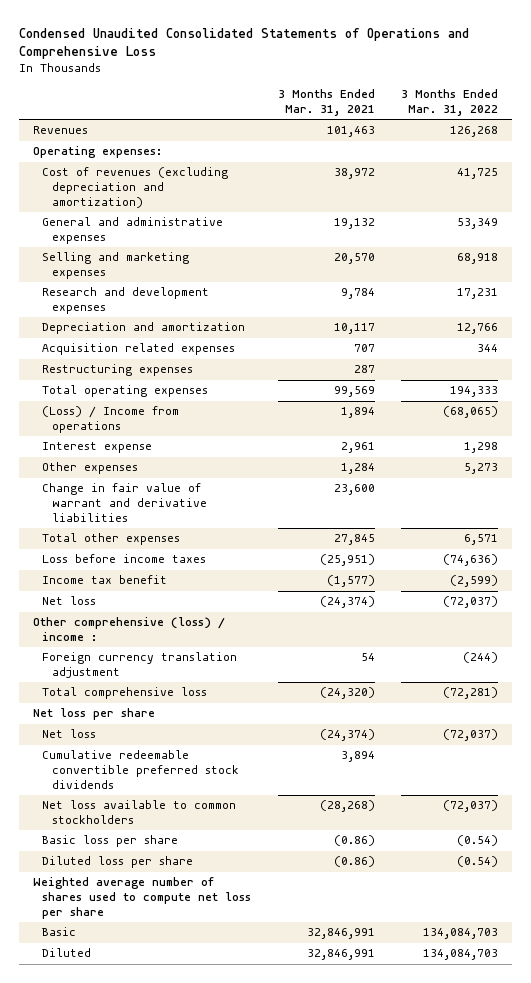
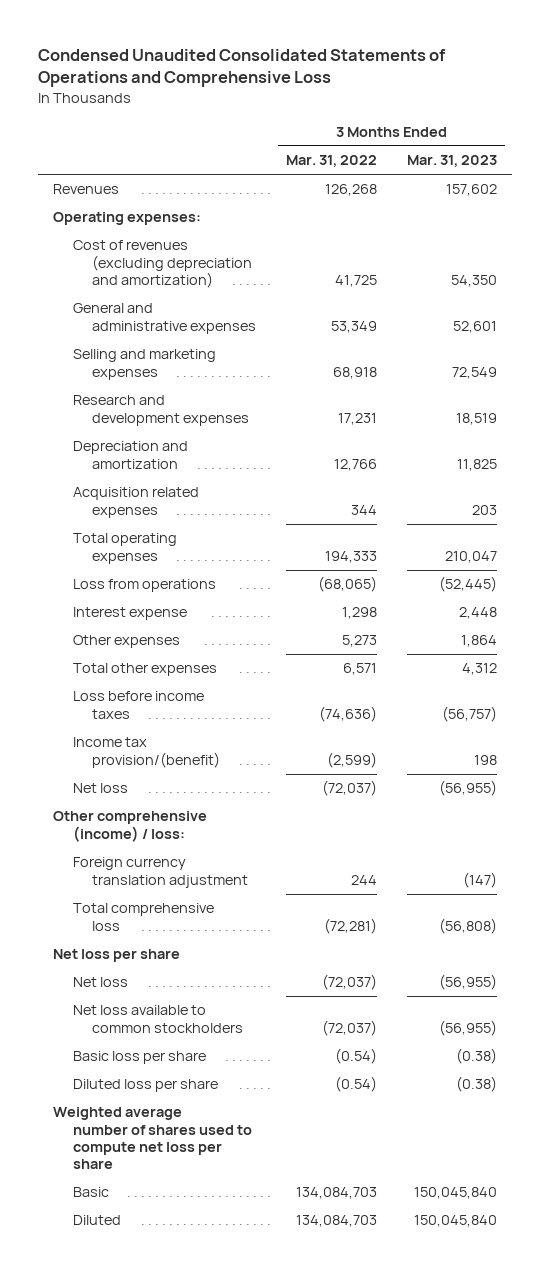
[277,89,375,117] 3 Months Ended Mar. 31, 2021 -> none
none -> [407,155,498,168] Mar. 31, 2023
[42,364,194,377] Restructuring expenses -> none
[42,406,180,434] (Loss) / Income from operations -> [72,579,216,593] Loss from operations
[42,483,208,522] Change in fair value of warrant and derivative liabilities -> none
[42,575,168,585] Income tax benefit -> [72,737,220,768] Income tax provision/(benefit)
[32,617,225,642] Other comprehensive (loss) / income : -> [53,811,208,842] Other comprehensive (income) / loss:
[463,652,499,664] (244) -> [351,874,378,885] 244
[42,750,240,789] Cumulative redeemable convertible preferred stock dividends -> none

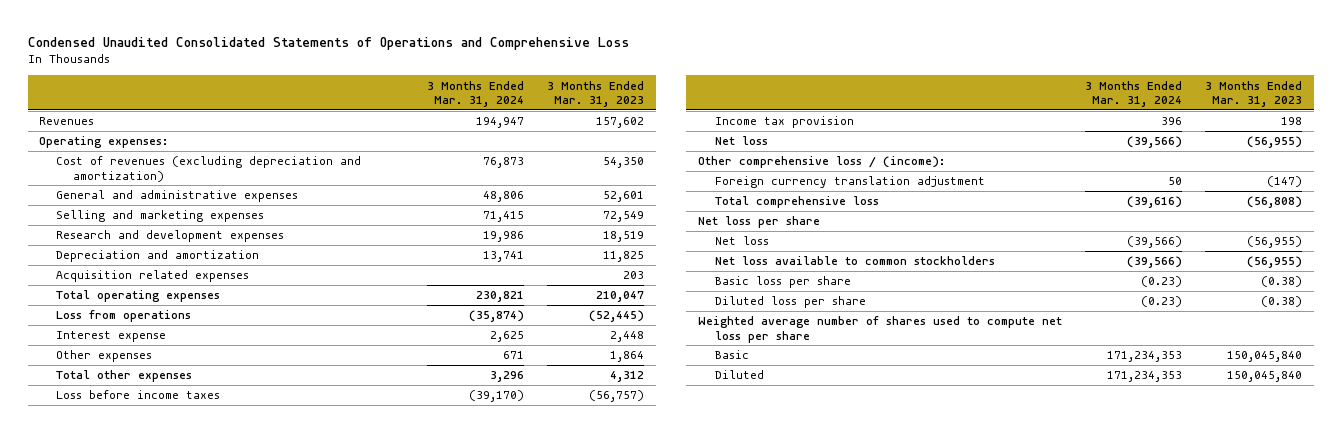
[286,155,378,168] Mar. 31, 2022 -> none
none -> [426,80,524,108] 3 Months Ended Mar. 31, 2024
[72,737,220,768] Income tax provision/(benefit) -> [714,116,854,129] Income tax provision
[53,811,208,842] Other comprehensive (income) / loss: -> [697,156,945,169] Other comprehensive loss / (income):

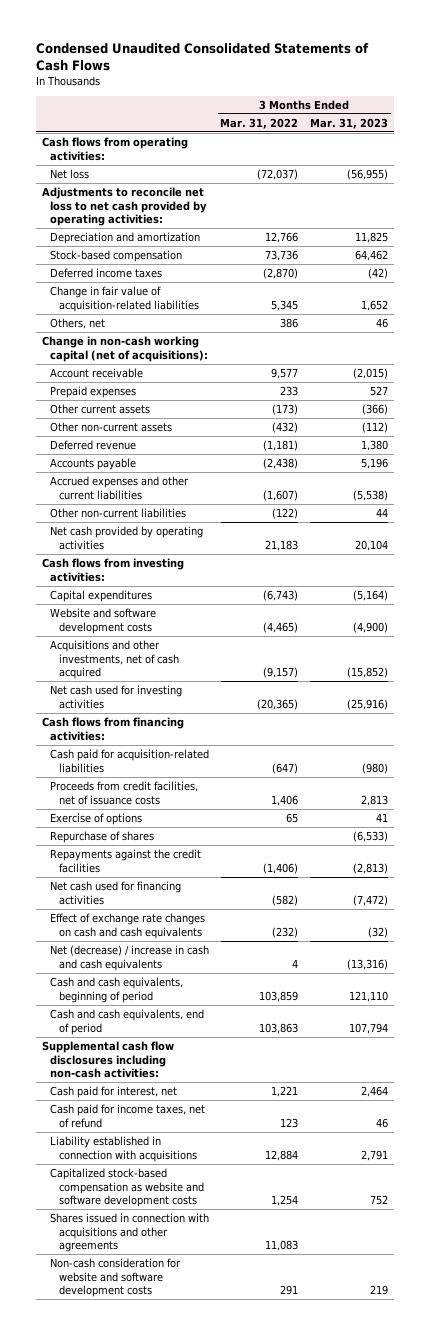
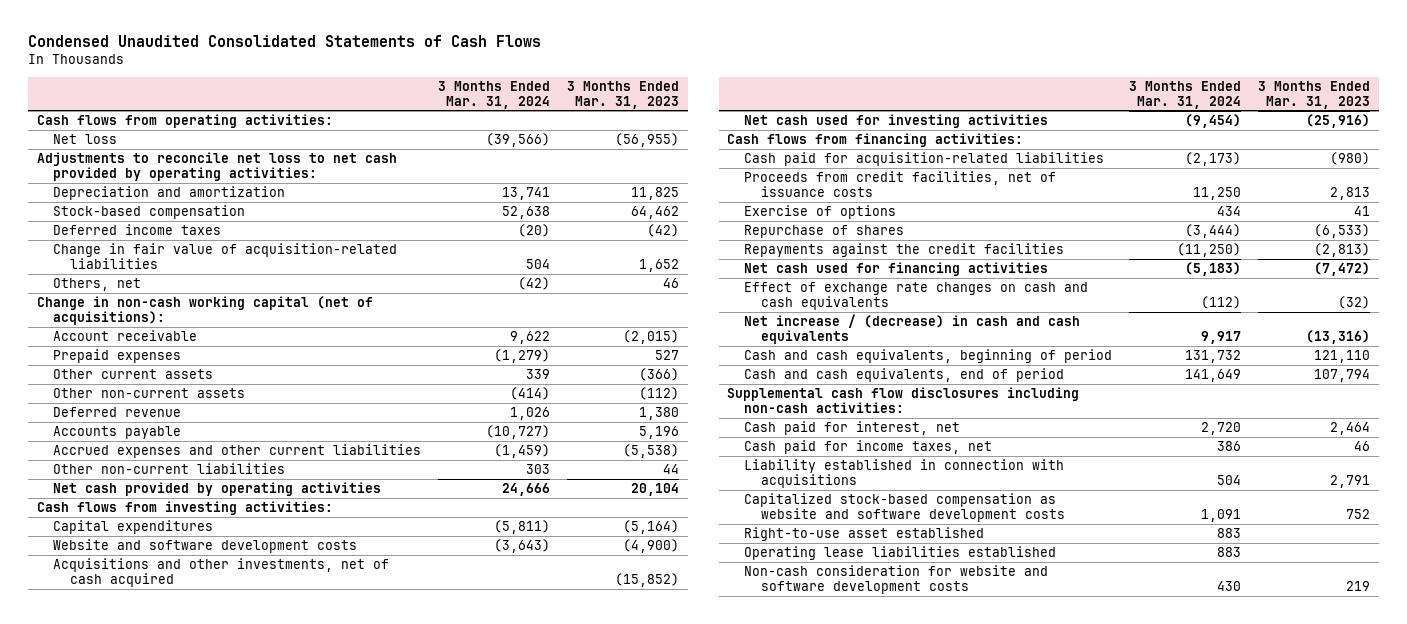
[220,117,299,129] Mar. 31, 2022 -> none
none -> [438,80,551,109] 3 Months Ended Mar. 31, 2024
[50,944,210,971] Net (decrease) / increase in cash and cash equivalents -> [744,313,1081,344] Net increase / (decrease) in cash and cash equivalents
[50,1103,206,1128] Cash paid for income taxes, net of refund -> [744,439,993,454] Cash paid for income taxes, net
[50,1212,210,1253] Shares issued in connection with acquisitions and other agreements -> none
none -> [744,526,985,541] Right-to-use asset established
none -> [744,545,1057,560] Operating lease liabilities established

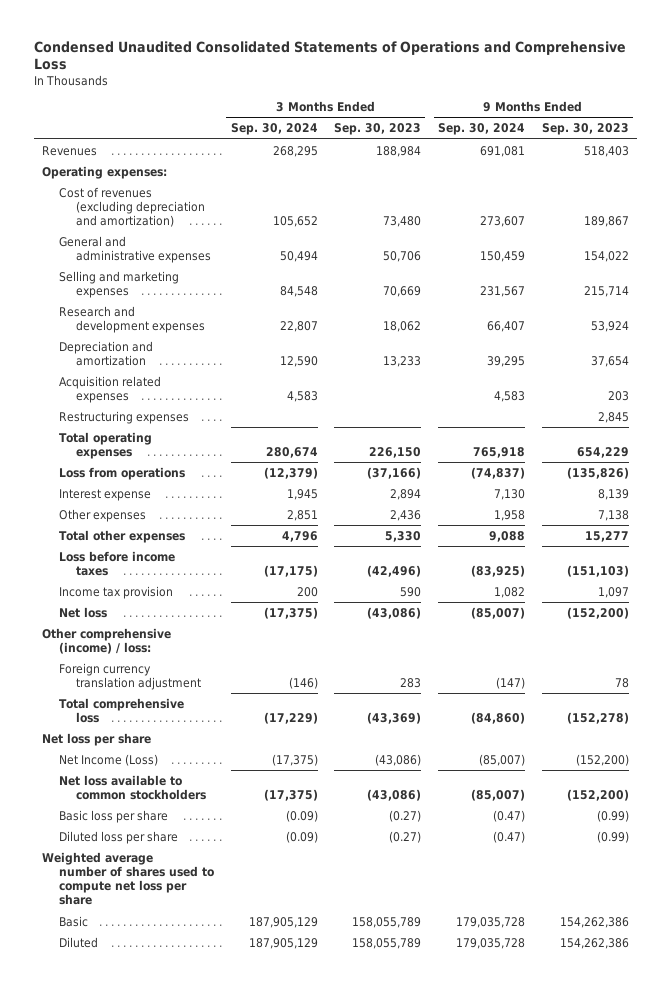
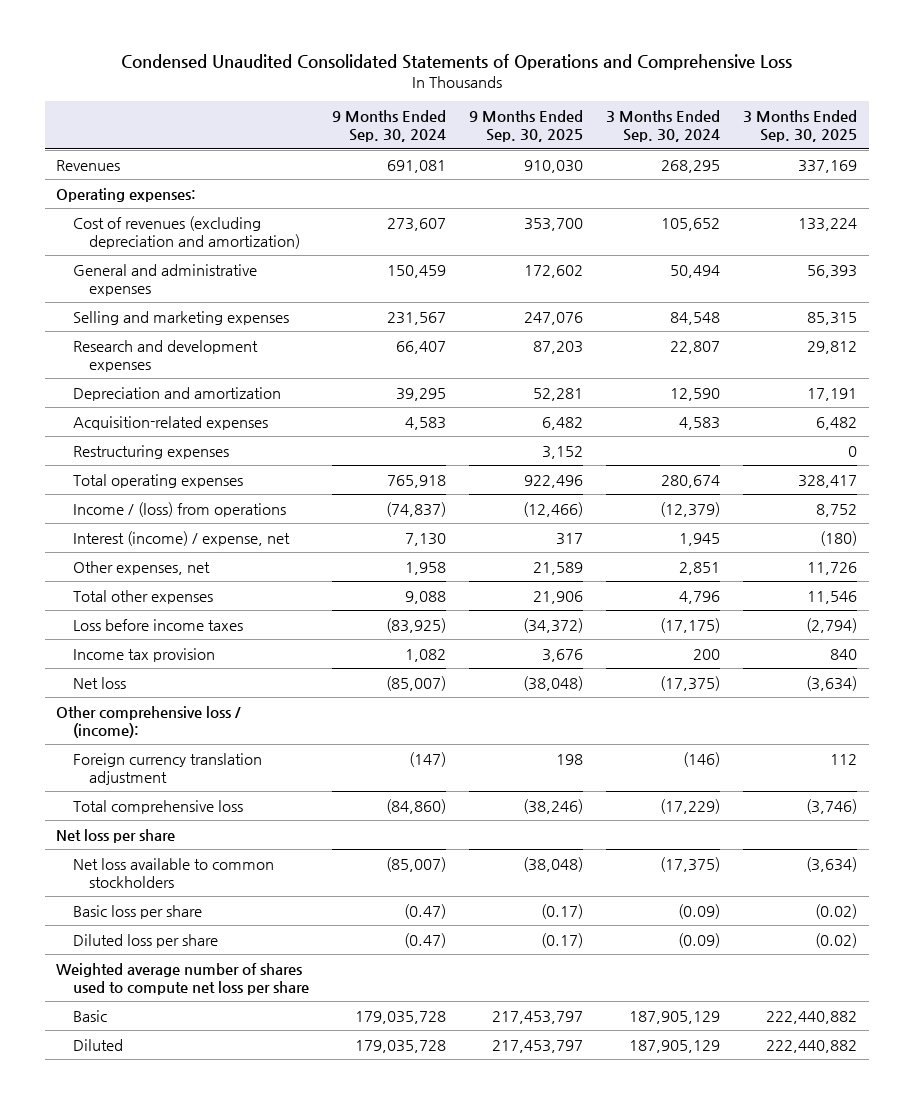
[334,123,422,136] Sep. 30, 2023 -> none
[541,123,629,136] Sep. 30, 2023 -> none
none -> [468,109,583,143] 9 Months Ended Sep. 30, 2025
none -> [743,109,858,143] 3 Months Ended Sep. 30, 2025
[58,375,161,403] Acquisition related expenses -> [72,415,268,430] Acquisition-related expenses
[58,466,185,480] Loss from operations -> [72,501,286,517] Income / (loss) from operations
[58,488,151,501] Interest expense -> [72,530,290,546] Interest (income) / expense, net
[58,508,146,522] Other expenses -> [72,560,210,575] Other expenses, net
[41,627,171,654] Other comprehensive (income) / loss: -> [56,705,242,738] Other comprehensive loss / (income):
[58,753,158,766] Net Income (Loss) -> none

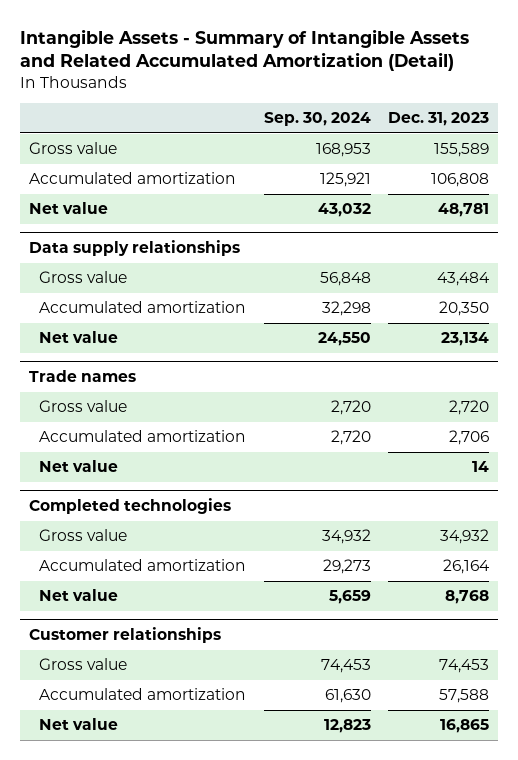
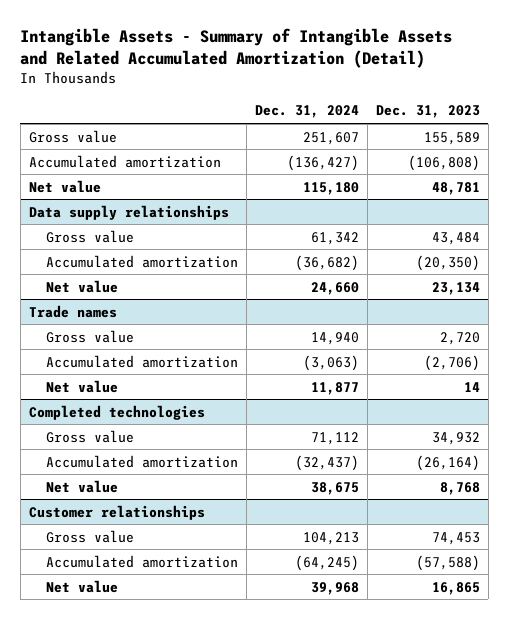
[263,112,371,127] Sep. 30, 2024 -> none
none -> [254,105,359,119] Dec. 31, 2024
[431,173,490,188] 106,808 -> [407,154,480,171] (106,808)
[439,301,490,317] 20,350 -> [415,254,480,271] (20,350)
[449,430,490,446] 2,706 -> [423,354,480,371] (2,706)
[443,559,491,575] 26,164 -> [415,454,480,471] (26,164)
[439,689,490,704] 57,588 -> [415,554,480,571] (57,588)

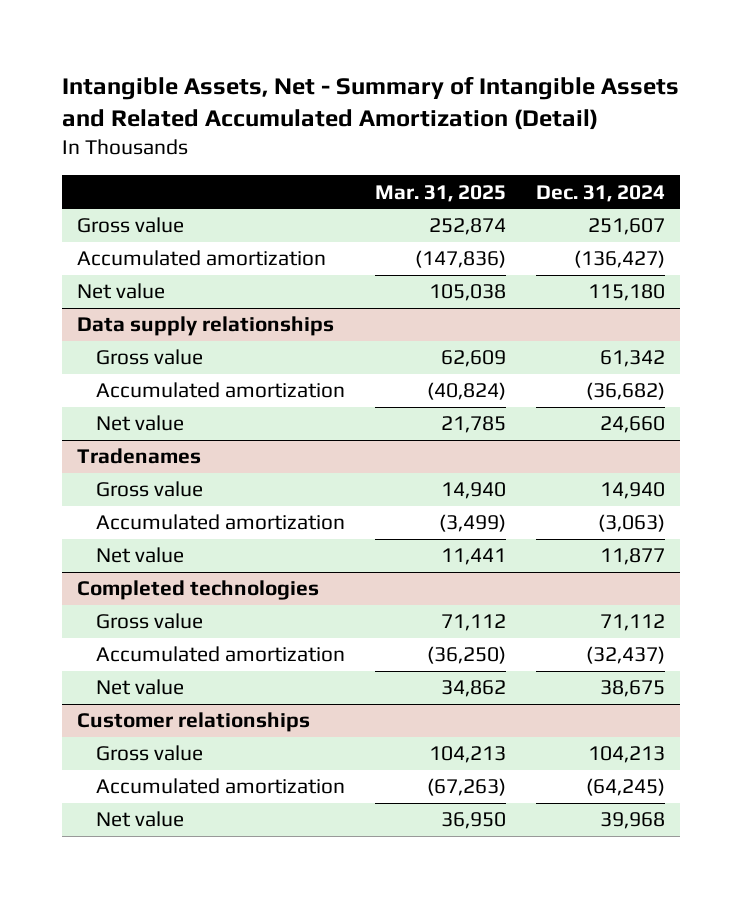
[20,28,453,69] Intangible Assets - Summary of Intangible Assets and Related Accumulated Amortization (Detail) -> [61,75,679,131] Intangible Assets, Net - Summary of Intangible Assets and Related Accumulated Amortization (Detail)
[375,105,480,119] Dec. 31, 2023 -> none
none -> [375,184,507,202] Mar. 31, 2025
[29,304,118,318] Trade names -> [76,448,201,465] Tradenames

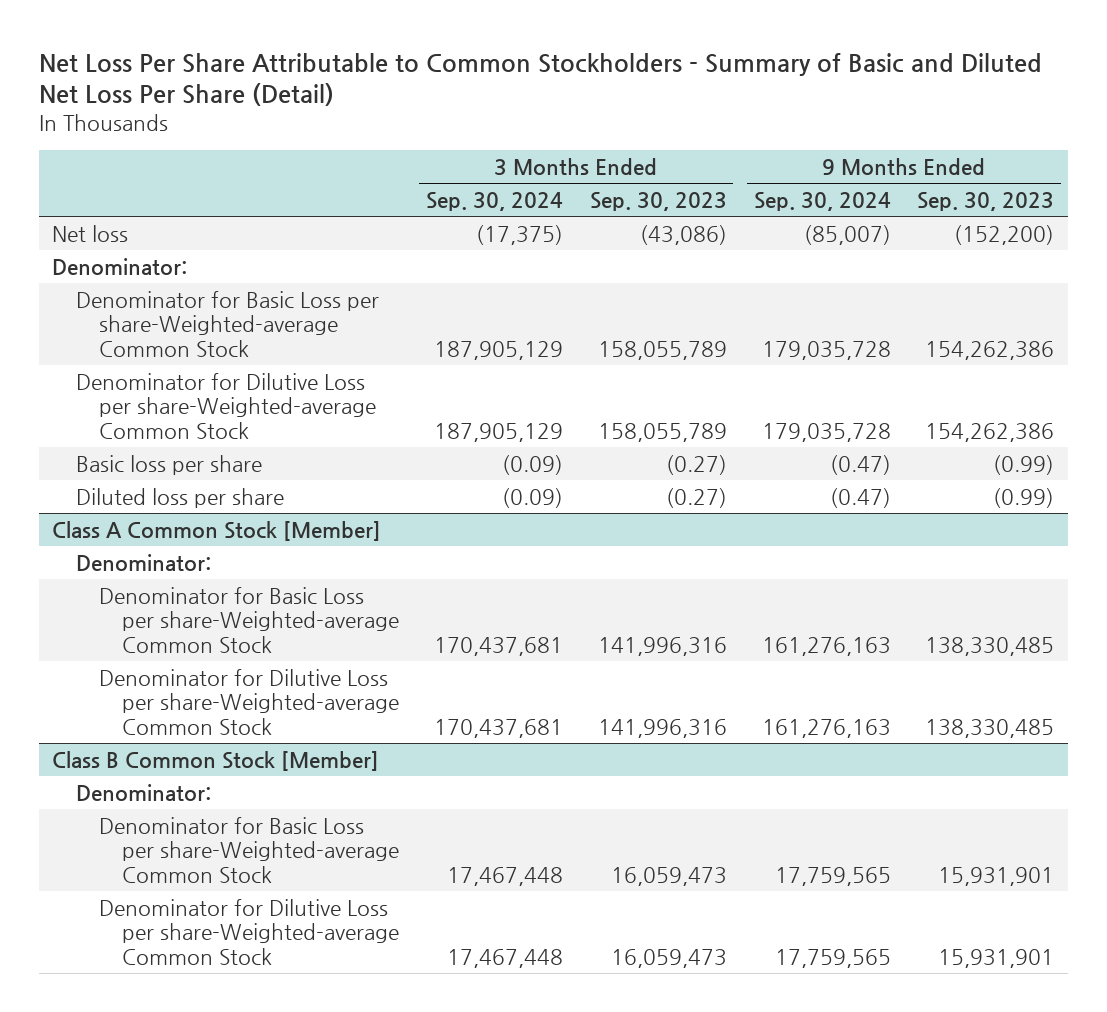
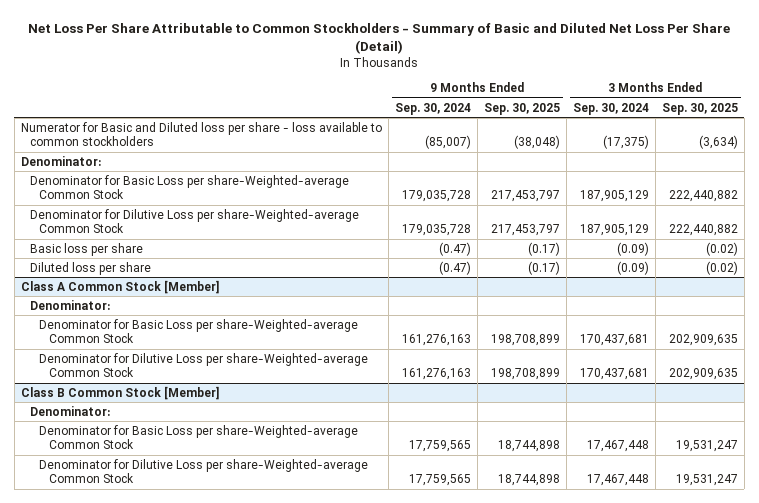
[589,191,727,211] Sep. 30, 2023 -> none
[917,191,1055,211] Sep. 30, 2023 -> none
none -> [483,102,560,115] Sep. 30, 2025
none -> [661,102,738,115] Sep. 30, 2025
[52,224,129,242] Net loss -> [20,121,382,147] Numerator for Basic and Diluted loss per share - loss available to common stockholders

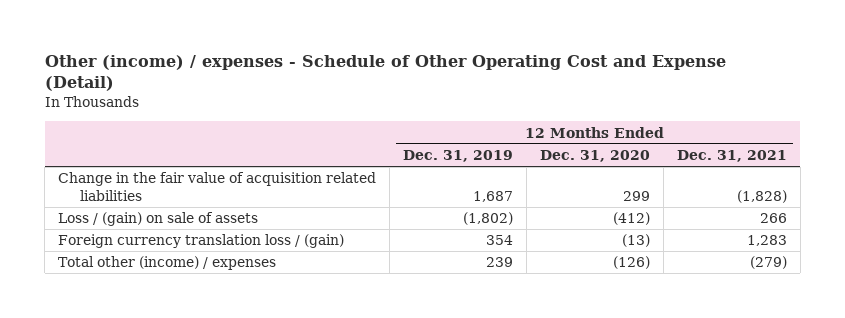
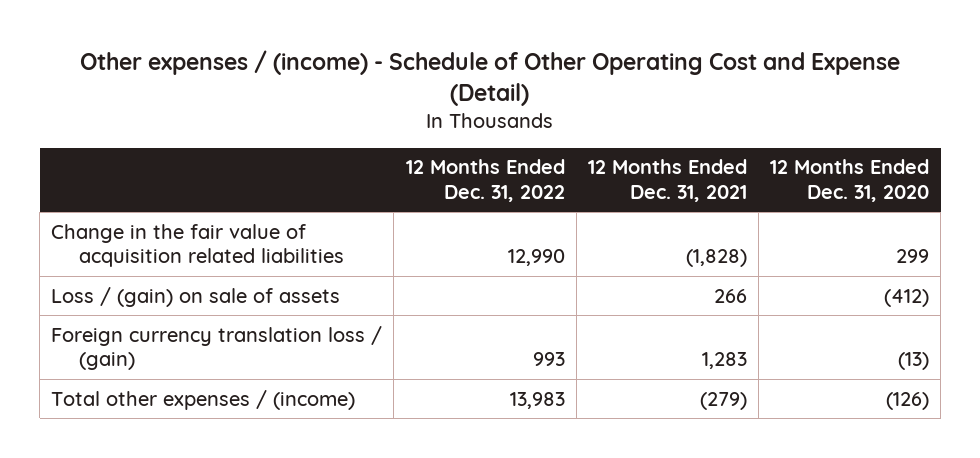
[44,54,726,92] Other (income) / expenses - Schedule of Other Operating Cost and Expense (Detail) -> [80,50,901,107] Other expenses / (income) - Schedule of Other Operating Cost and Expense (Detail)
[403,149,514,162] Dec. 31, 2019 -> none
none -> [405,159,565,203] 12 Months Ended Dec. 31, 2022
[58,256,277,271] Total other (income) / expenses -> [51,389,356,410] Total other expenses / (income)

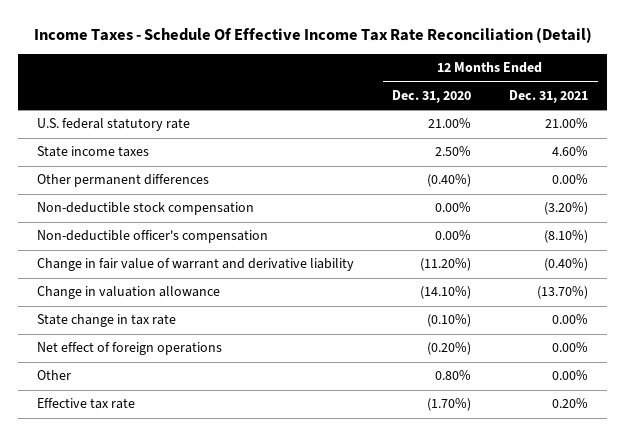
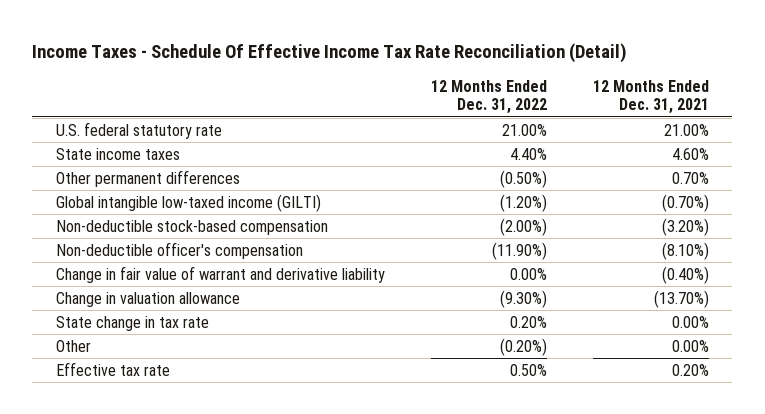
[392,89,472,103] Dec. 31, 2020 -> none
none -> [430,79,547,115] 12 Months Ended Dec. 31, 2022
[552,174,589,185] 0.00% -> [672,171,710,184] 0.70%
none -> [55,193,321,212] Global intangible low-taxed income (GILTI)
[36,202,254,216] Non-deductible stock compensation -> [55,219,328,235] Non-deductible stock-based compensation
[36,342,222,356] Net effect of foreign operations -> none

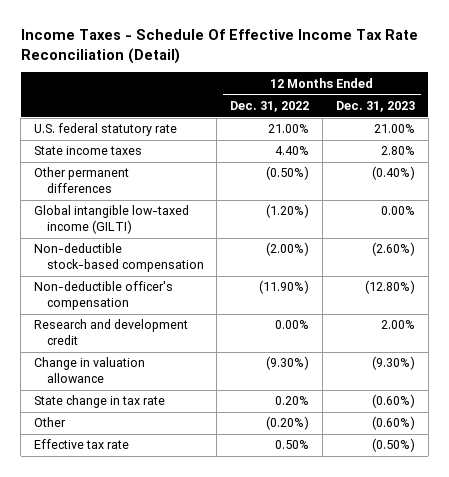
[593,79,710,115] 12 Months Ended Dec. 31, 2021 -> none
none -> [335,101,415,113] Dec. 31, 2023
[55,265,385,283] Change in fair value of warrant and derivative liability -> none
none -> [34,319,189,346] Research and development credit

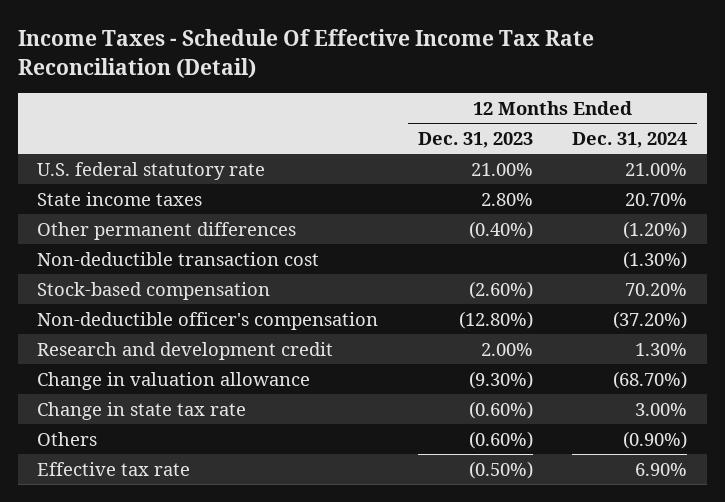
[230,101,310,113] Dec. 31, 2022 -> none
none -> [572,131,688,148] Dec. 31, 2024
[34,205,190,235] Global intangible low-taxed income (GILTI) -> none
none -> [37,251,320,266] Non-deductible transaction cost
[34,243,204,273] Non-deductible stock-based compensation -> [37,281,271,300] Stock-based compensation
[34,395,166,409] State change in tax rate -> [37,401,247,420] Change in state tax rate
[34,417,67,428] Other -> [37,431,98,446] Others

